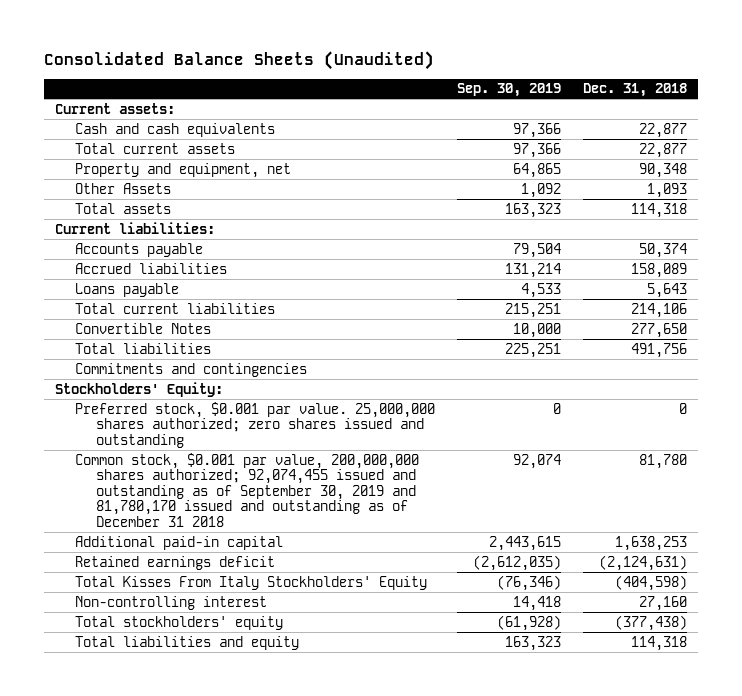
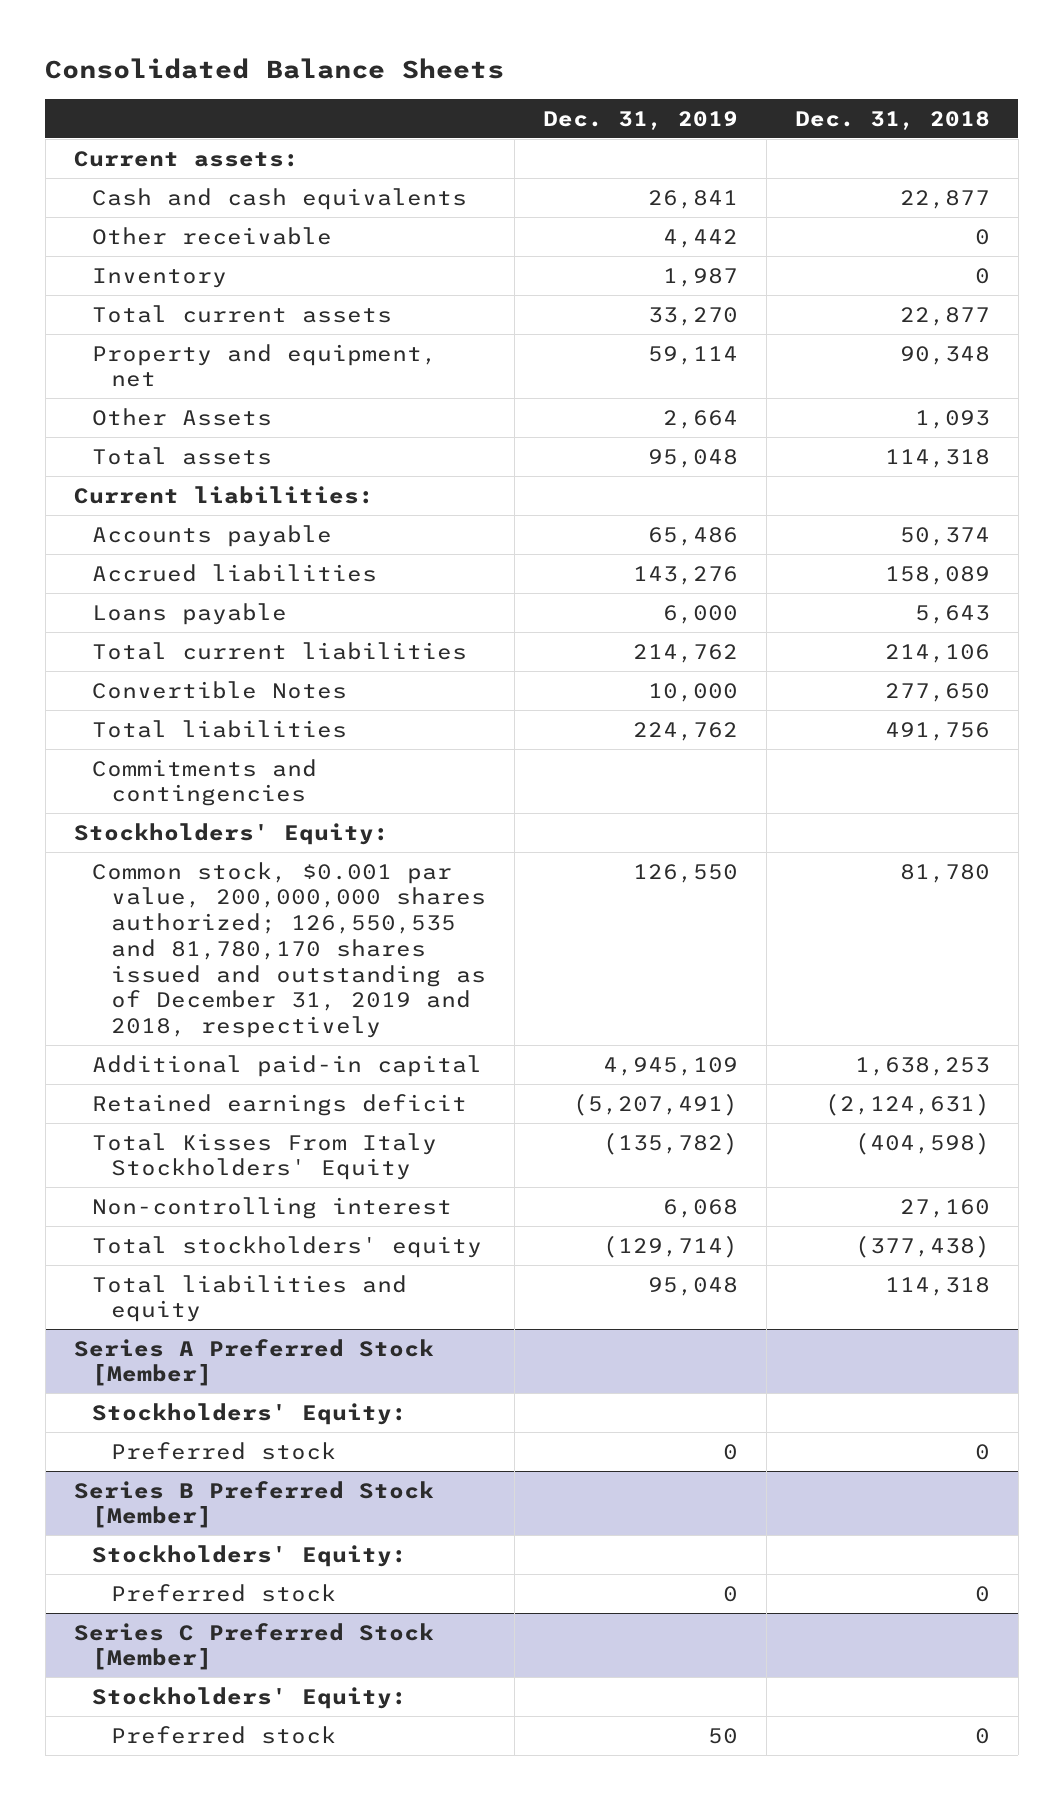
[43,50,434,70] Consolidated Balance Sheets (Unaudited) -> [45,58,505,80] Consolidated Balance Sheets
[457,83,562,98] Sep. 30, 2019 -> none
none -> [542,110,738,130] Dec. 31, 2019
none -> [92,226,333,245] Other receivable
none -> [92,267,228,288] Inventory
[75,401,436,448] Preferred stock, $0.001 par value. 25,000,000 shares authorized; zero shares issued and outstanding -> none
[75,452,420,528] Common stock, $0.001 par value, 200,000,000 shares authorized; 92,074,455 issued and outstanding as of September 30, 2019 and 81,780,170 issued and outstanding as of December 31 2018 -> [92,861,486,1038] Common stock, $0.001 par value, 200,000,000 shares authorized; 126,550,535 and 81,780,170 shares issued and outstanding as of December 31, 2019 and 2018, respectively
none -> [73,1338,434,1387] Series A Preferred Stock [Member]
none -> [92,1402,408,1425] Stockholders' Equity:
none -> [110,1441,336,1460] Preferred stock
none -> [73,1480,434,1529] Series B Preferred Stock [Member]
none -> [92,1544,408,1567] Stockholders' Equity:
none -> [110,1583,336,1602] Preferred stock
none -> [73,1622,434,1671] Series C Preferred Stock [Member]
none -> [92,1686,408,1709] Stockholders' Equity:
none -> [110,1725,336,1744] Preferred stock

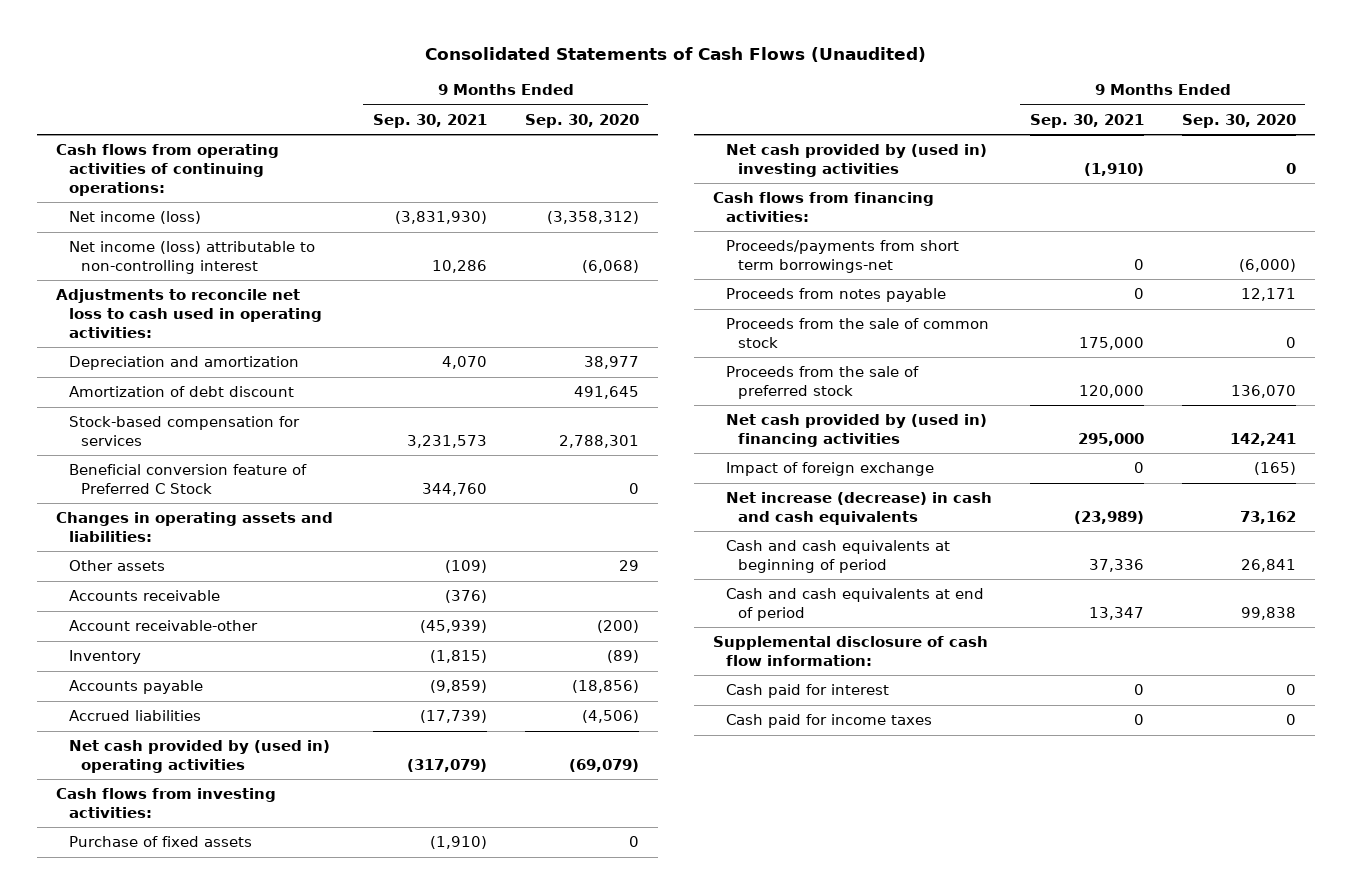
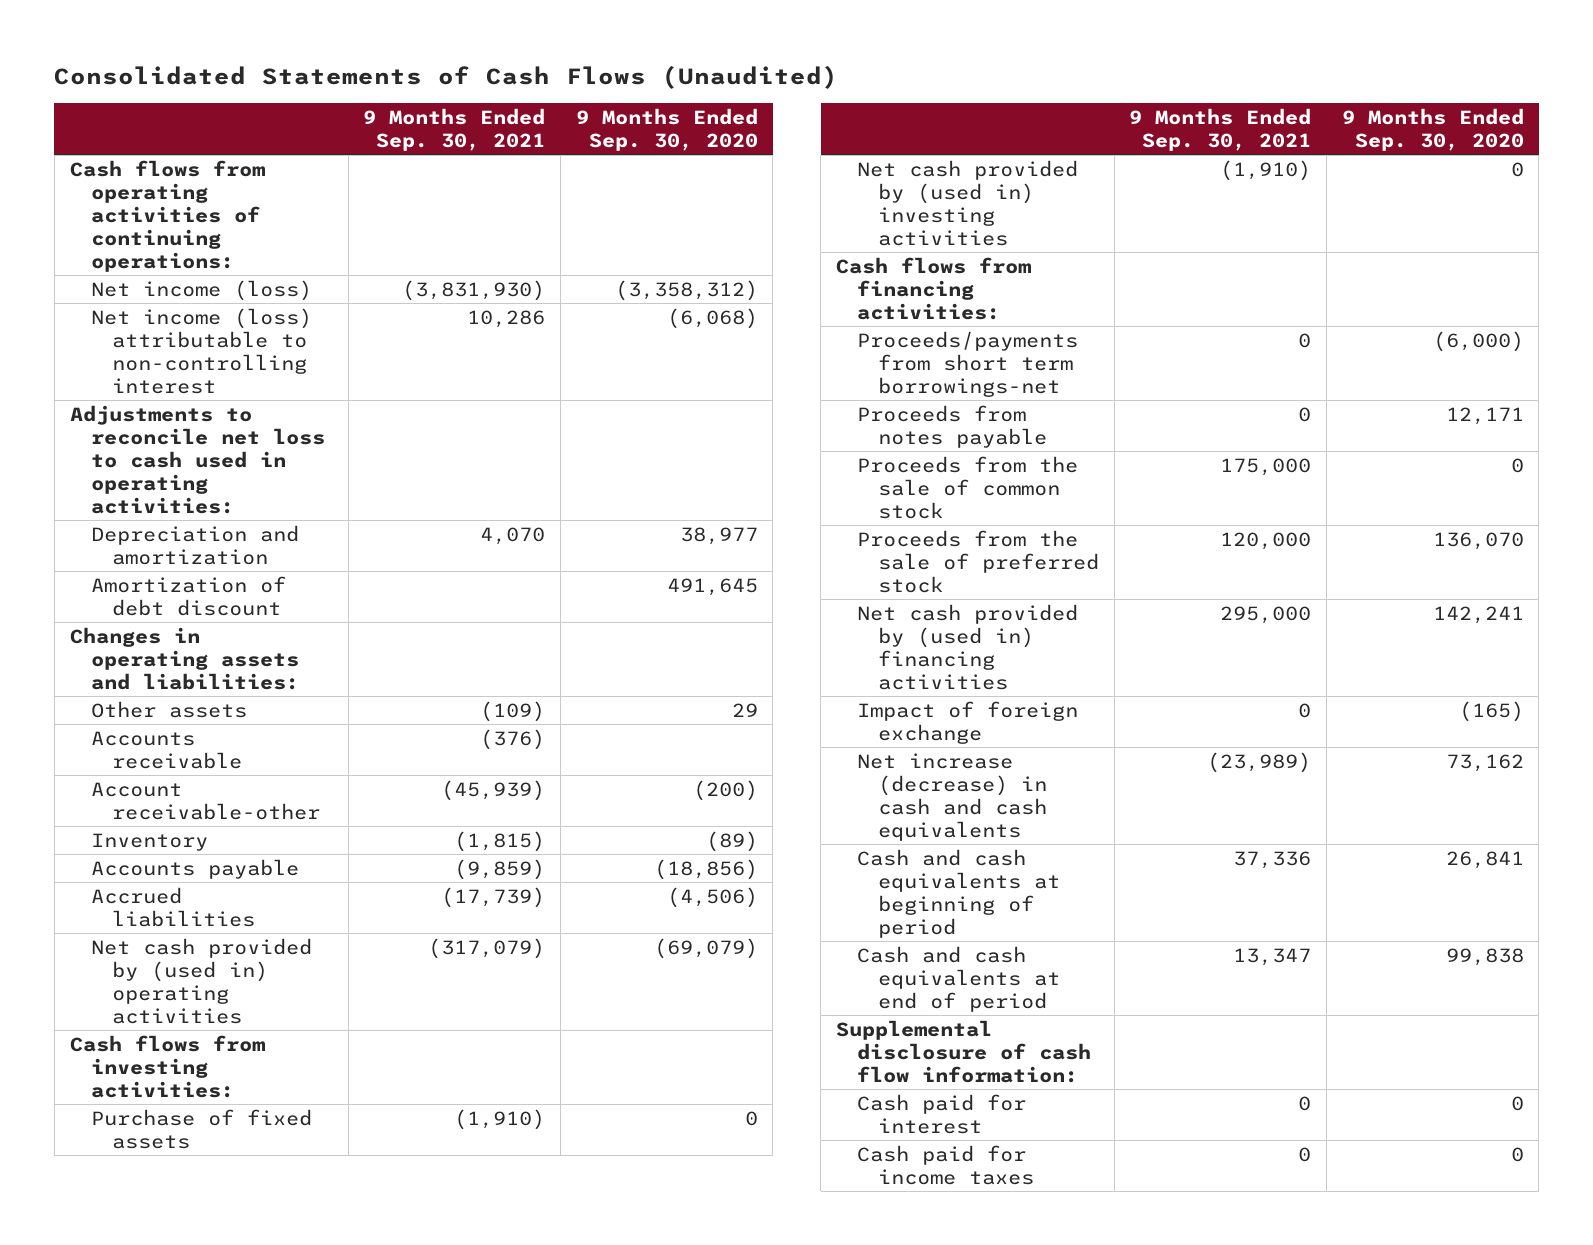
[68,416,300,447] Stock-based compensation for services -> none
[68,464,307,495] Beneficial conversion feature of Preferred C Stock -> none

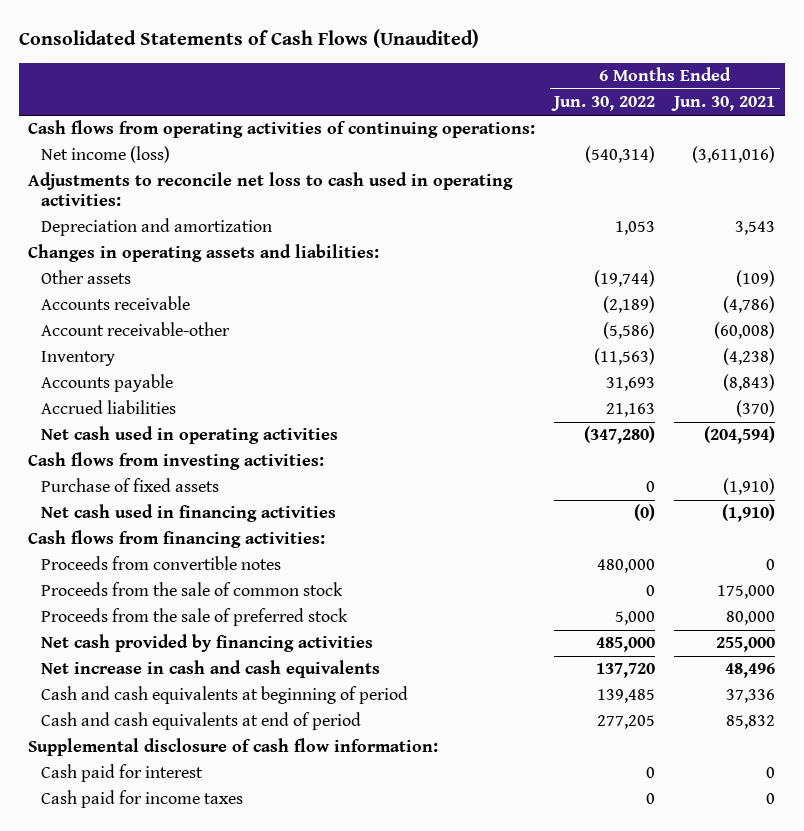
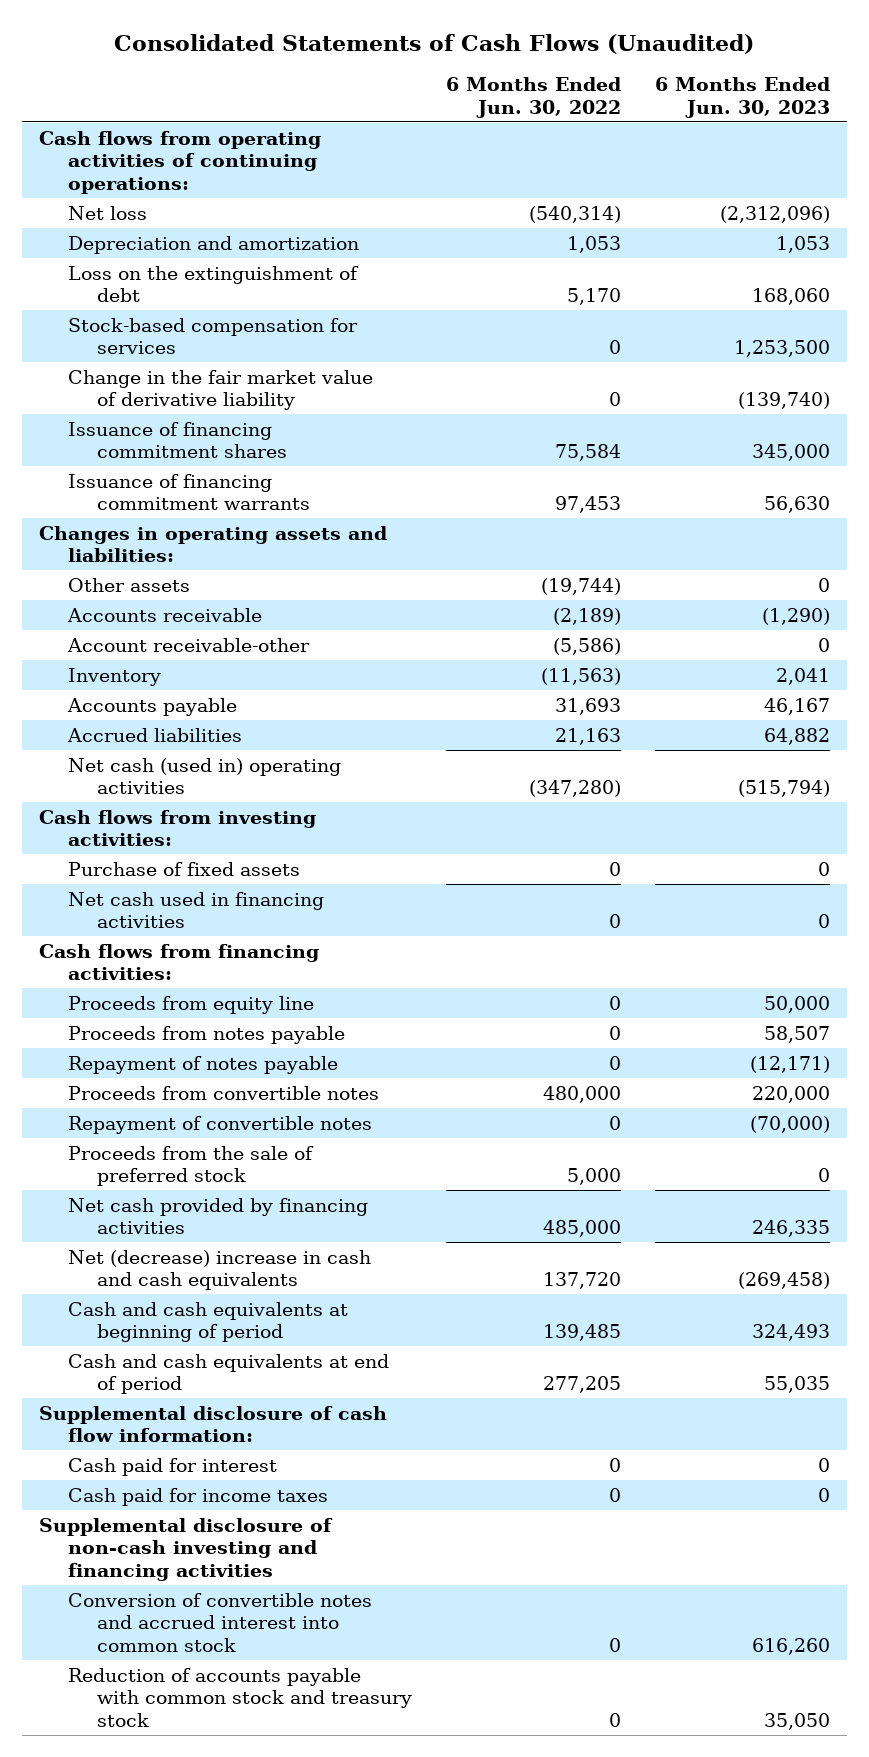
[671,96,776,112] Jun. 30, 2021 -> none
none -> [655,76,831,118] 6 Months Ended Jun. 30, 2023
[28,172,514,207] Adjustments to reconcile net loss to cash used in operating activities: -> none
[41,146,171,164] Net income (loss) -> [67,205,147,220] Net loss
none -> [67,265,359,303] Loss on the extinguishment of debt
none -> [67,317,358,355] Stock-based compensation for services
none -> [67,369,373,411] Change in the fair market value of derivative liability
none -> [67,421,288,459] Issuance of financing commitment shares
none -> [67,473,311,511] Issuance of financing commitment warrants
[41,426,339,445] Net cash used in operating activities -> [67,757,341,795] Net cash (used in) operating activities
[634,504,656,522] (0) -> [609,914,622,929] 0
none -> [67,995,314,1014] Proceeds from equity line
none -> [67,1025,345,1044] Proceeds from notes payable
none -> [67,1055,338,1074] Repayment of notes payable
[41,582,344,597] Proceeds from the sale of common stock -> none
none -> [67,1115,372,1134] Repayment of convertible notes
[41,660,381,679] Net increase in cash and cash equivalents -> [67,1249,371,1291] Net (decrease) increase in cash and cash equivalents
none -> [38,1517,333,1582] Supplemental disclosure of non-cash investing and financing activities
none -> [67,1592,372,1653] Conversion of convertible notes and accrued interest into common stock
none -> [67,1667,413,1728] Reduction of accounts payable with common stock and treasury stock

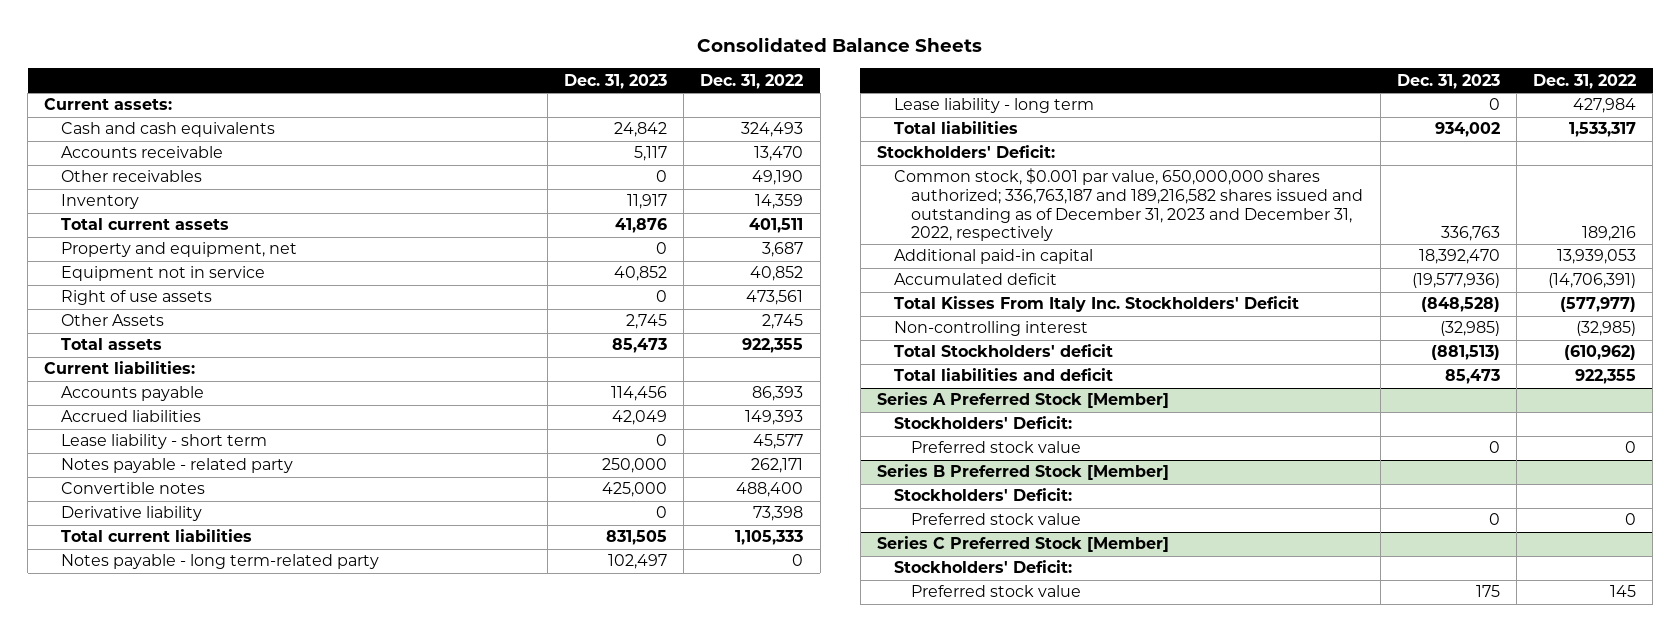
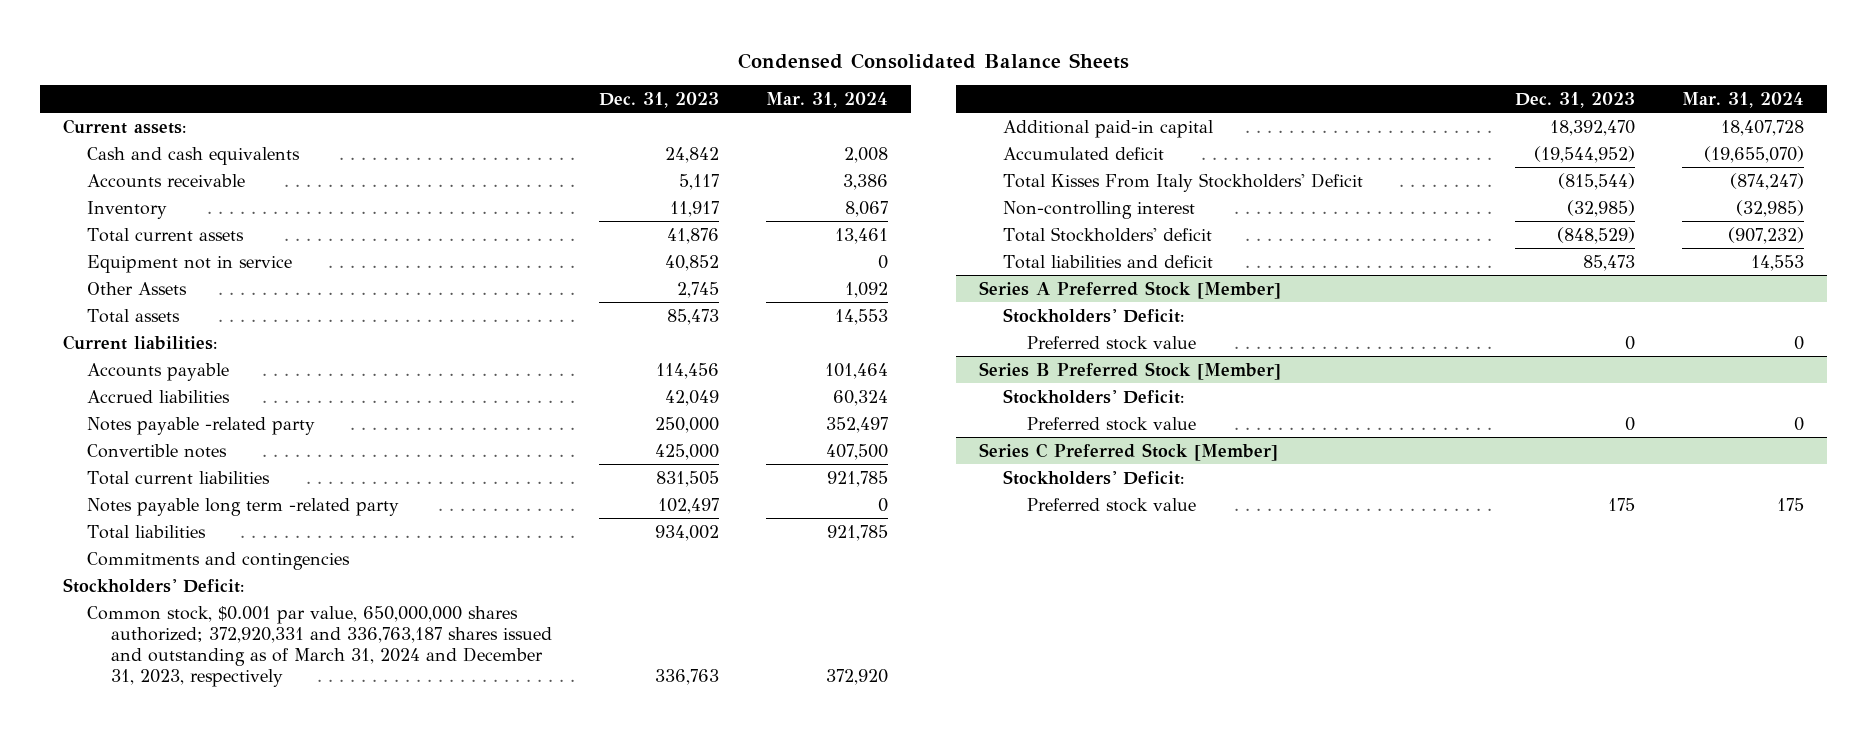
[697,37,983,53] Consolidated Balance Sheets -> [737,52,1129,69] Condensed Consolidated Balance Sheets
[700,73,804,89] Dec. 31, 2022 -> none
none -> [765,91,888,108] Mar. 31, 2024
[61,170,203,183] Other receivables -> none
[61,242,298,258] Property and equipment, net -> none
[61,290,213,306] Right of use assets -> none
[61,434,268,450] Lease liability - short term -> none
[61,458,294,474] Notes payable - related party -> [87,416,316,435] Notes payable -related party
[61,506,203,522] Derivative liability -> none
[894,98,1095,114] Lease liability - long term -> none
[61,554,380,570] Notes payable - long term-related party -> [87,497,400,516] Notes payable long term -related party
none -> [87,551,351,570] Commitments and contingencies
[894,168,1364,242] Common stock, $0.001 par value, 650,000,000 shares authorized; 336,763,187 and 189,216,582 shares issued and outstanding as of December 31, 2023 and December 31, 2022, respectively -> [87,605,552,688] Common stock, $0.001 par value, 650,000,000 shares authorized; 372,920,331 and 336,763,187 shares issued and outstanding as of March 31, 2024 and December 31, 2023, respectively
[1411,273,1500,289] (19,577,936) -> [1534,145,1636,163] (19,544,952)
[894,296,1300,313] Total Kisses From Italy Inc. Stockholders' Deficit -> [1003,172,1364,192] Total Kisses From Italy Stockholders' Deficit
[1420,297,1500,313] (848,528) -> [1558,172,1636,190] (815,544)
[1430,345,1500,361] (881,513) -> [1557,226,1636,244] (848,529)

